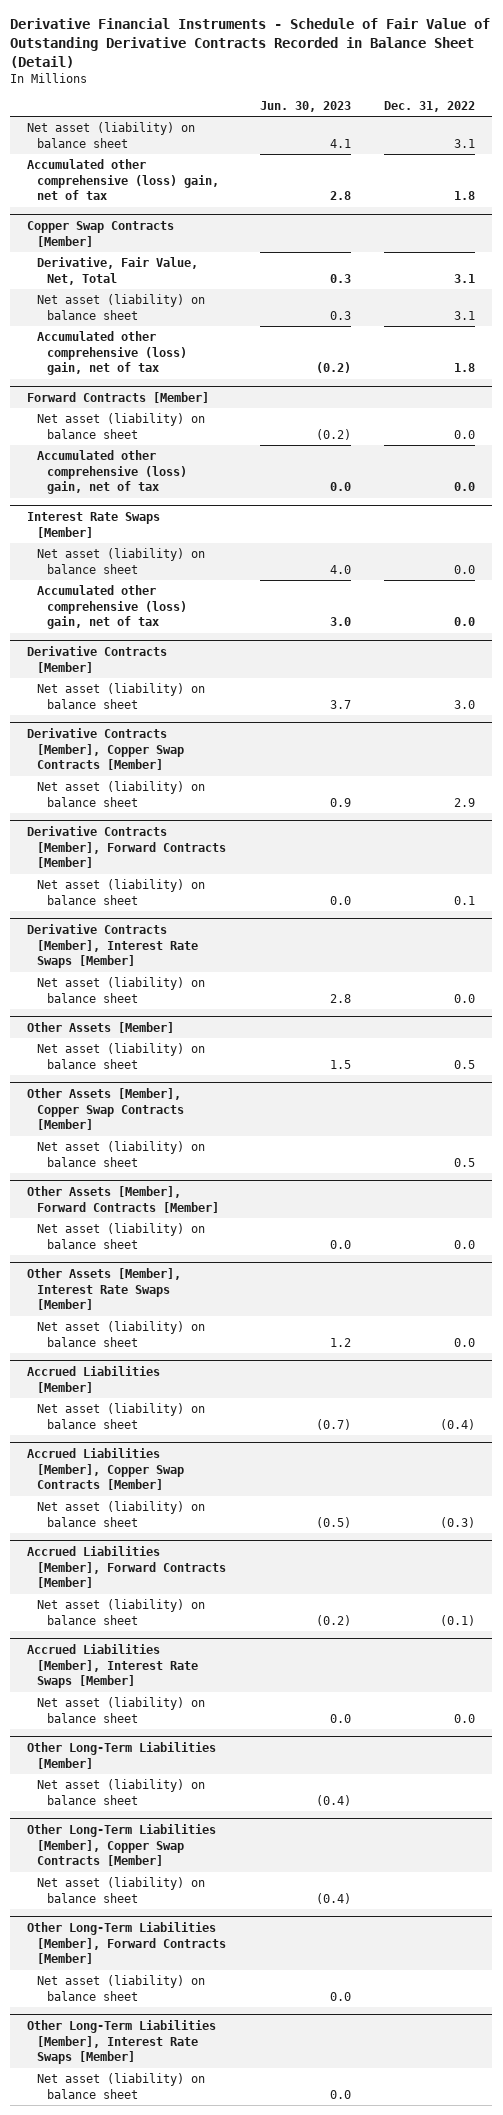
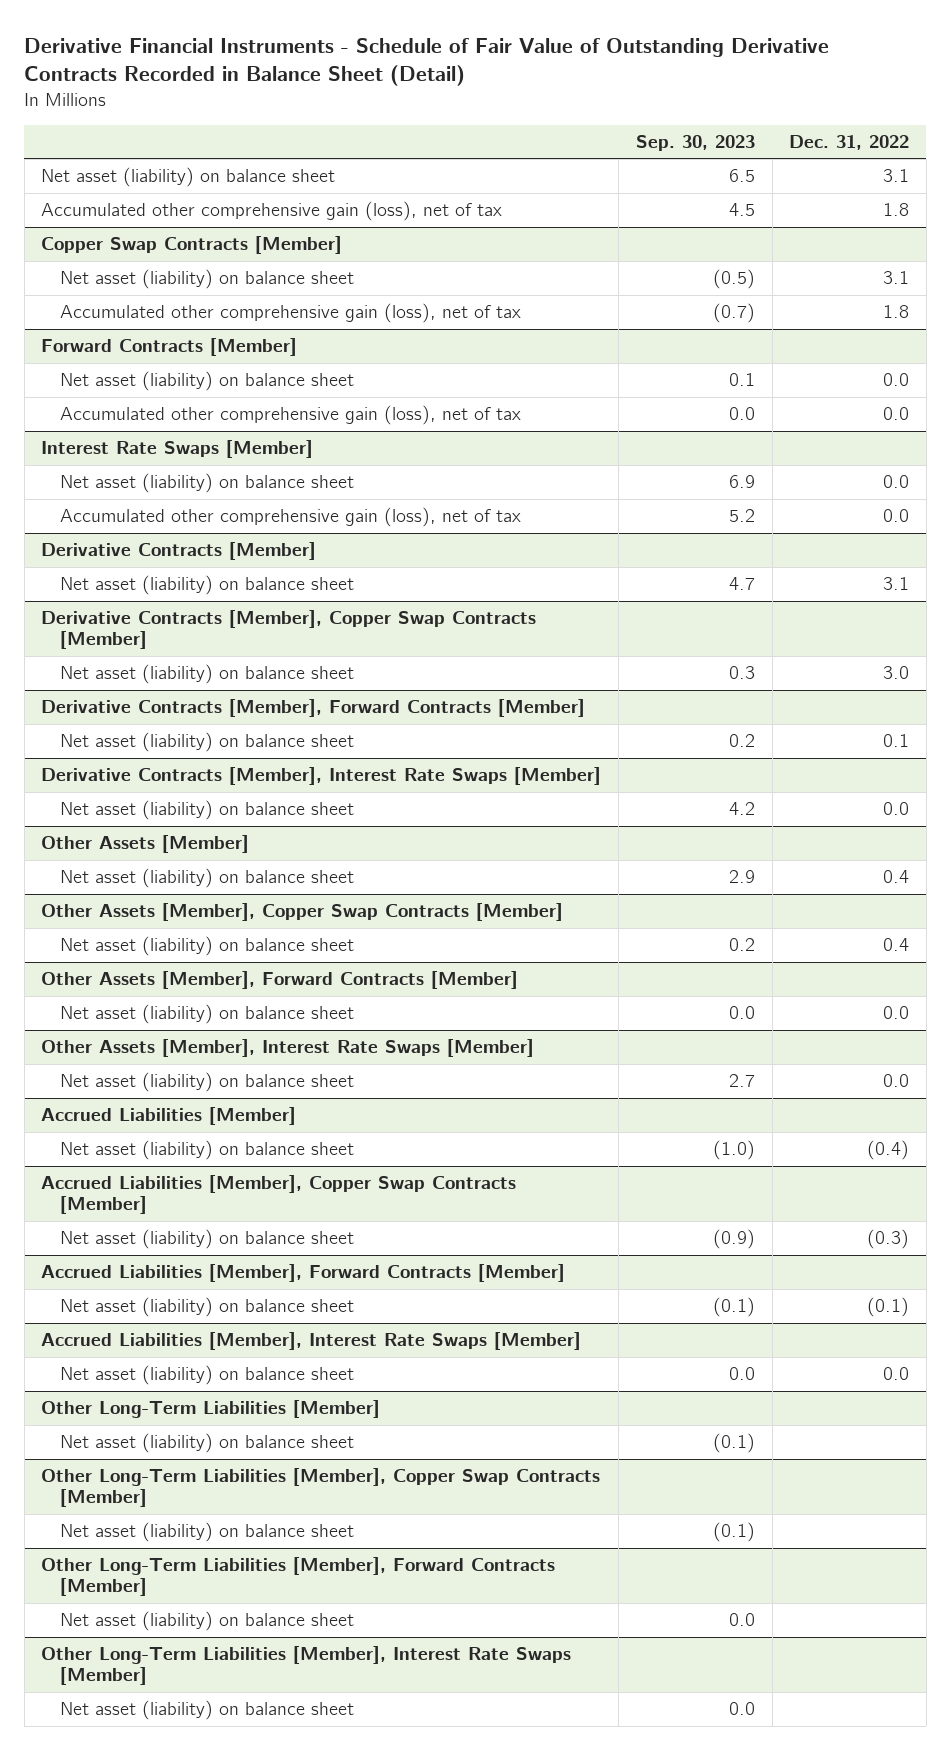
[259,101,351,113] Jun. 30, 2023 -> none
none -> [635,134,755,151] Sep. 30, 2023
[27,159,220,201] Accumulated other comprehensive (loss) gain, net of tax -> [41,201,503,222] Accumulated other comprehensive gain (loss), net of tax
[37,257,199,285] Derivative, Fair Value, Net, Total -> none
[37,331,188,376] Accumulated other comprehensive (loss) gain, net of tax -> [60,303,522,324] Accumulated other comprehensive gain (loss), net of tax
[37,450,188,495] Accumulated other comprehensive (loss) gain, net of tax -> [60,405,522,426] Accumulated other comprehensive gain (loss), net of tax
[37,585,188,630] Accumulated other comprehensive (loss) gain, net of tax -> [60,507,522,528] Accumulated other comprehensive gain (loss), net of tax
[454,699,476,709] 3.0 -> [883,577,910,591] 3.1
[454,797,476,807] 2.9 -> [883,666,910,680] 3.0
[454,1059,476,1069] 0.5 -> [883,870,910,884] 0.4
[454,1157,476,1167] 0.5 -> [883,938,910,952] 0.4

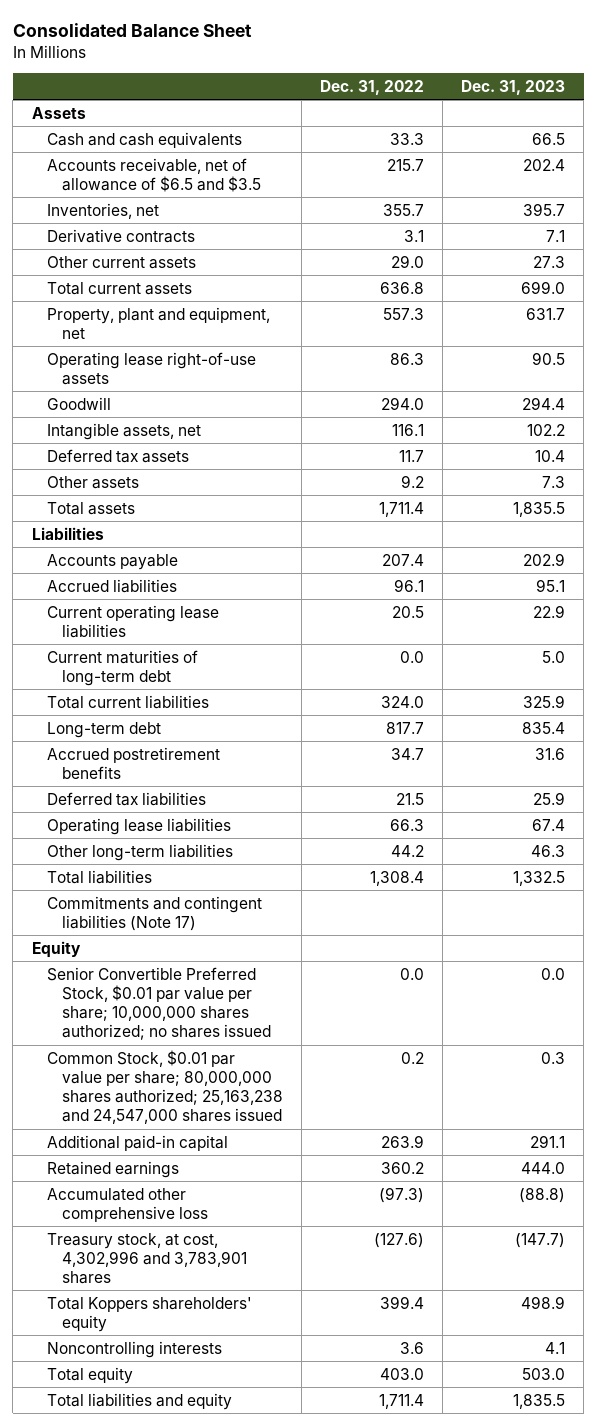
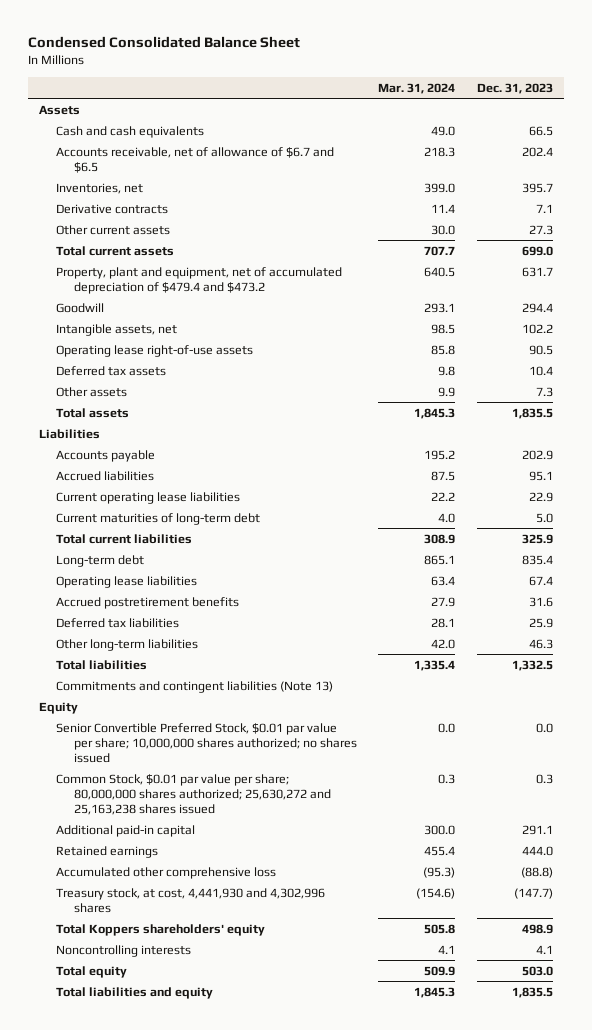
[12,22,252,37] Consolidated Balance Sheet -> [27,36,300,49] Condensed Consolidated Balance Sheet
[319,79,424,95] Dec. 31, 2022 -> none
none -> [378,82,456,94] Mar. 31, 2024
[46,157,261,192] Accounts receivable, net of allowance of $6.5 and $3.5 -> [56,146,335,173] Accounts receivable, net of allowance of $6.7 and $6.5
[46,306,270,339] Property, plant and equipment, net -> [56,266,343,294] Property, plant and equipment, net of accumulated depreciation of $479.4 and $473.2
[46,351,256,385] Operating lease right-of-use assets -> [56,344,254,357] Operating lease right-of-use assets
[46,817,231,835] Operating lease liabilities -> [56,575,198,588] Operating lease liabilities
[46,895,262,931] Commitments and contingent liabilities (Note 17) -> [56,680,334,693] Commitments and contingent liabilities (Note 13)
[46,1049,283,1125] Common Stock, $0.01 par value per share; 80,000,000 shares authorized; 25,163,238 and 24,547,000 shares issued -> [56,773,331,815] Common Stock, $0.01 par value per share; 80,000,000 shares authorized; 25,630,272 and 25,163,238 shares issued
[46,1232,247,1285] Treasury stock, at cost, 4,302,996 and 3,783,901 shares -> [56,887,326,913] Treasury stock, at cost, 4,441,930 and 4,302,996 shares

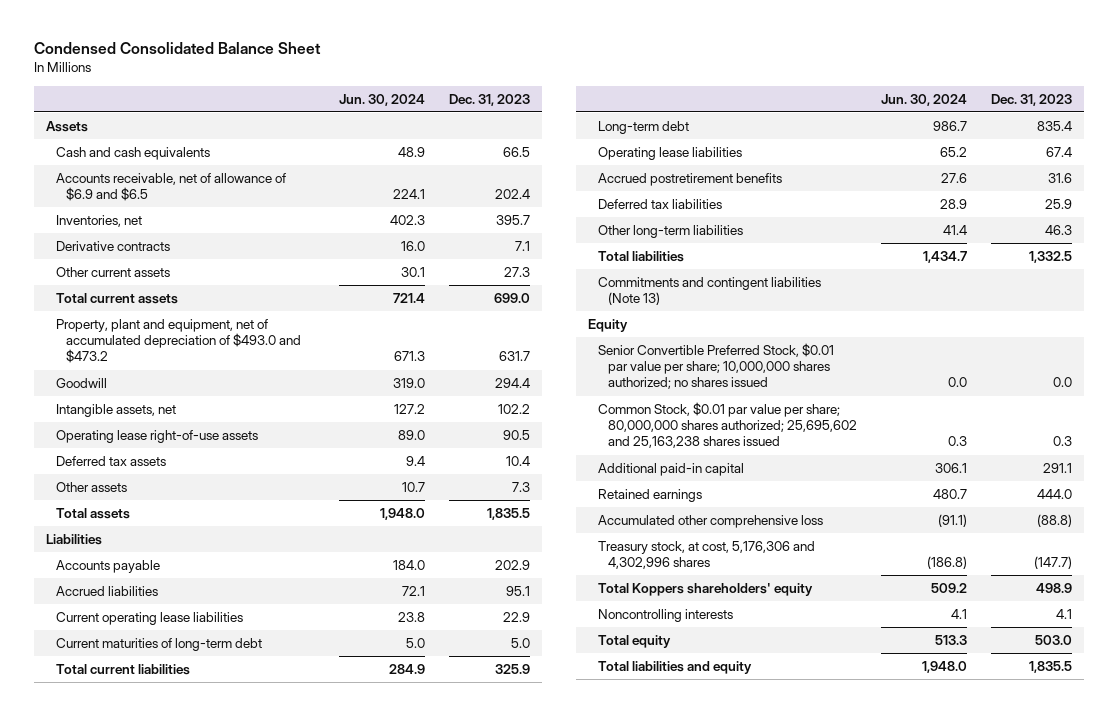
[378,82,456,94] Mar. 31, 2024 -> none
none -> [339,93,426,106] Jun. 30, 2024
[56,146,335,173] Accounts receivable, net of allowance of $6.7 and $6.5 -> [55,172,286,202] Accounts receivable, net of allowance of $6.9 and $6.5
[56,266,343,294] Property, plant and equipment, net of accumulated depreciation of $479.4 and $473.2 -> [55,318,301,364] Property, plant and equipment, net of accumulated depreciation of $493.0 and $473.2
[56,773,331,815] Common Stock, $0.01 par value per share; 80,000,000 shares authorized; 25,630,272 and 25,163,238 shares issued -> [597,401,858,449] Common Stock, $0.01 par value per share; 80,000,000 shares authorized; 25,695,602 and 25,163,238 shares issued
[56,887,326,913] Treasury stock, at cost, 4,441,930 and 4,302,996 shares -> [597,540,815,570] Treasury stock, at cost, 5,176,306 and 4,302,996 shares

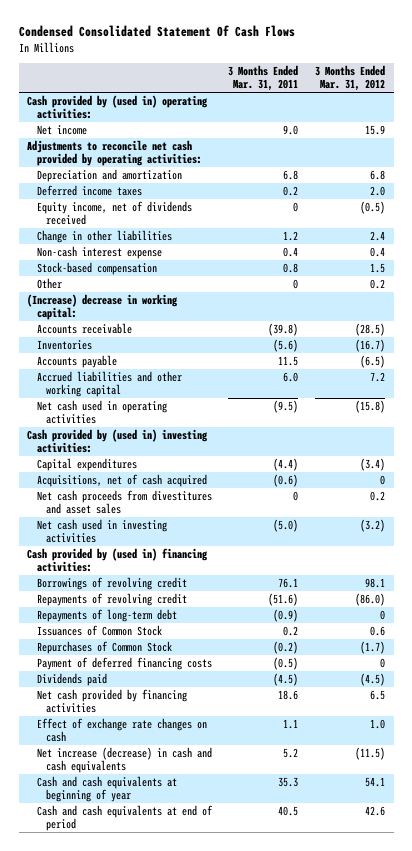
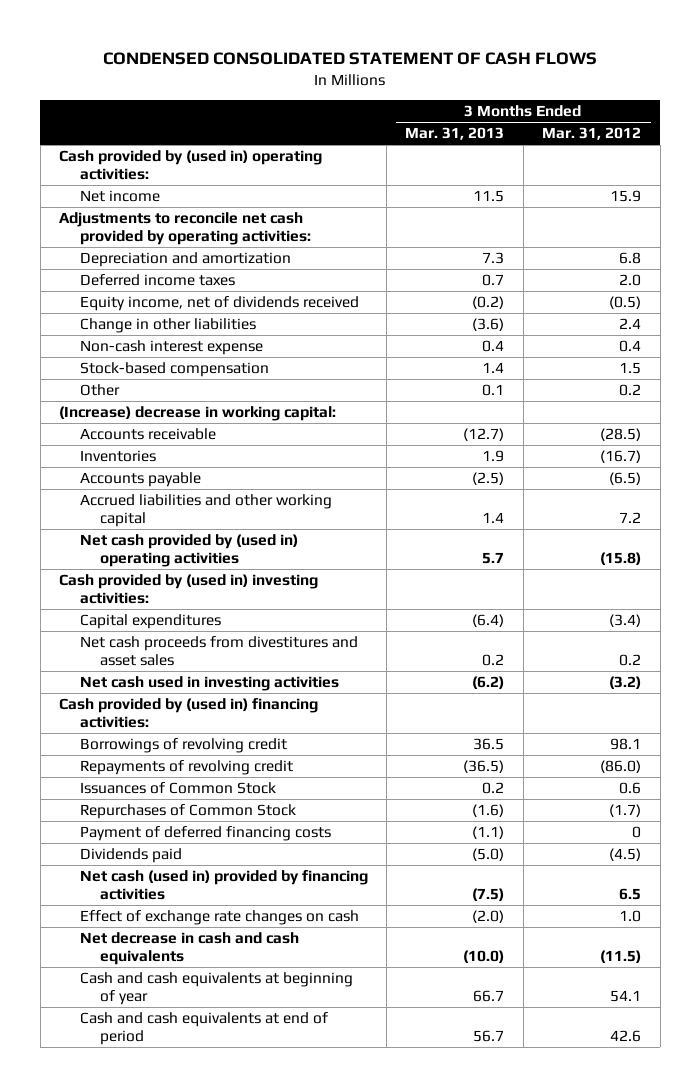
[18,25,295,38] Condensed Consolidated Statement Of Cash Flows -> [103,51,598,65] CONDENSED CONSOLIDATED STATEMENT OF CASH FLOWS
[228,65,299,92] 3 Months Ended Mar. 31, 2011 -> none
none -> [405,127,505,141] Mar. 31, 2013
[36,400,167,425] Net cash used in operating activities -> [79,534,298,567] Net cash provided by (used in) operating activities
[36,474,207,488] Acquisitions, net of cash acquired -> none
[36,609,177,623] Repayments of long-term debt -> none
[36,689,187,714] Net cash provided by financing activities -> [79,870,368,900] Net cash (used in) provided by financing activities
[36,747,212,774] Net increase (decrease) in cash and cash equivalents -> [79,932,299,965] Net decrease in cash and cash equivalents

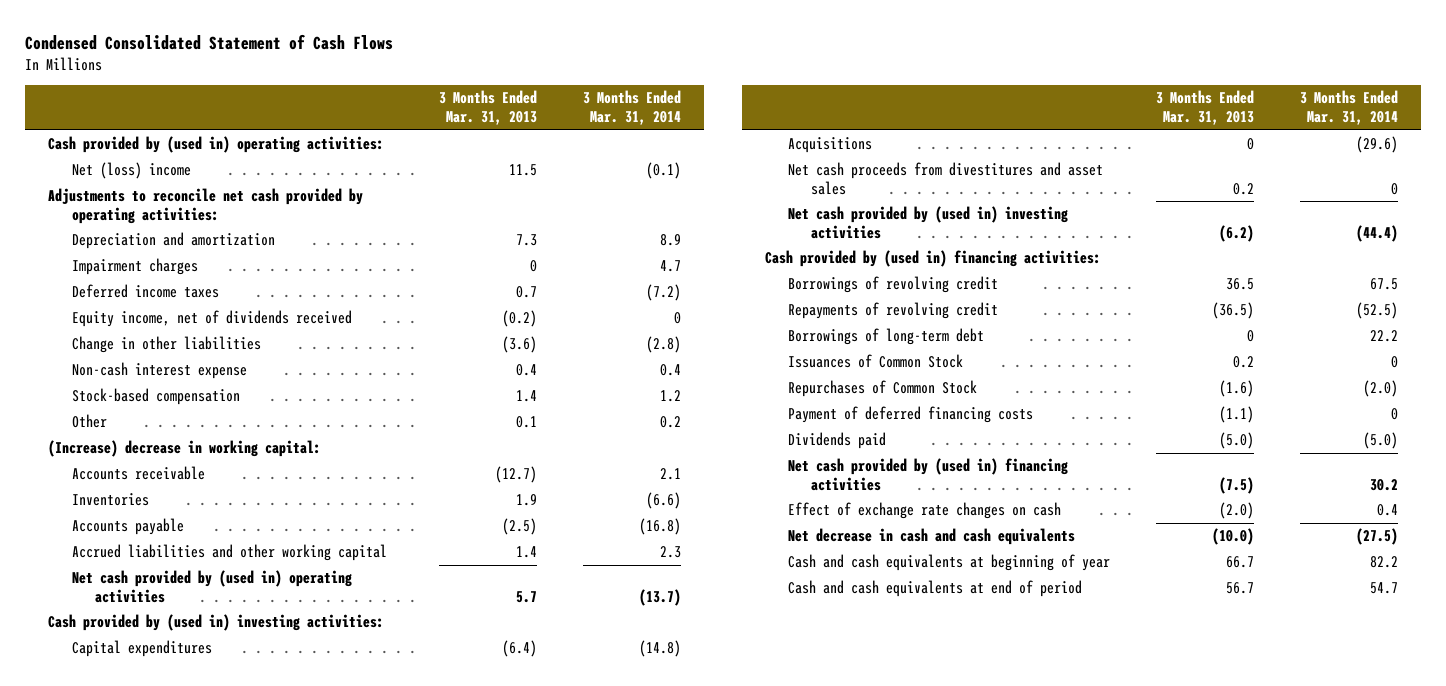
[103,51,598,65] CONDENSED CONSOLIDATED STATEMENT OF CASH FLOWS -> [25,34,394,51] Condensed Consolidated Statement of Cash Flows
[542,127,642,141] Mar. 31, 2012 -> none
none -> [583,90,682,126] 3 Months Ended Mar. 31, 2014
[79,190,160,203] Net income -> [71,162,191,180] Net (loss) income
none -> [71,258,198,276] Impairment charges
none -> [788,137,873,154] Acquisitions
[79,676,339,692] Net cash used in investing activities -> [788,206,1069,239] Net cash provided by (used in) investing activities
none -> [788,328,985,346] Borrowings of long-term debt
[79,870,368,900] Net cash (used in) provided by financing activities -> [788,458,1069,491] Net cash provided by (used in) financing activities

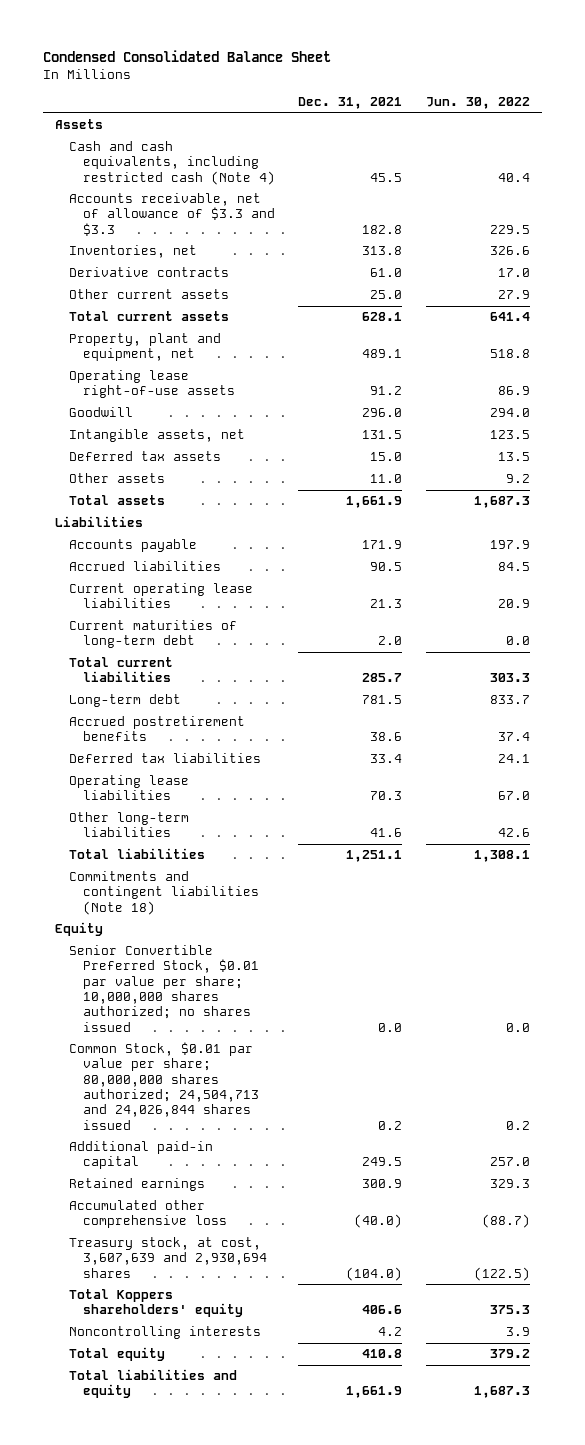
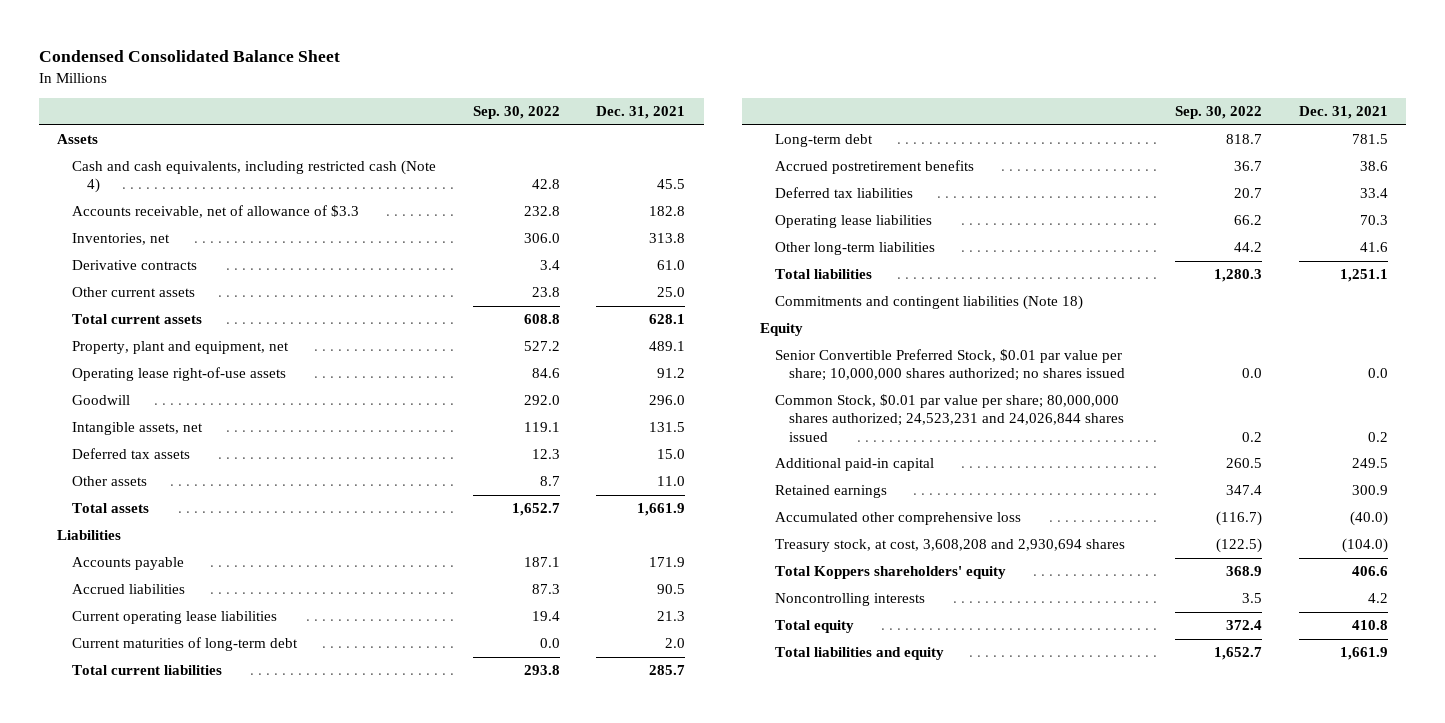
[426,97,531,110] Jun. 30, 2022 -> none
none -> [472,106,560,120] Sep. 30, 2022
[68,193,275,236] Accounts receivable, net of allowance of $3.3 and $3.3 -> [71,205,359,219] Accounts receivable, net of allowance of $3.3
[68,1042,259,1130] Common Stock, $0.01 par value per share; 80,000,000 shares authorized; 24,504,713 and 24,026,844 shares issued -> [774,394,1125,442] Common Stock, $0.01 par value per share; 80,000,000 shares authorized; 24,523,231 and 24,026,844 shares issued
[68,1237,267,1278] Treasury stock, at cost, 3,607,639 and 2,930,694 shares -> [774,539,1125,553] Treasury stock, at cost, 3,608,208 and 2,930,694 shares

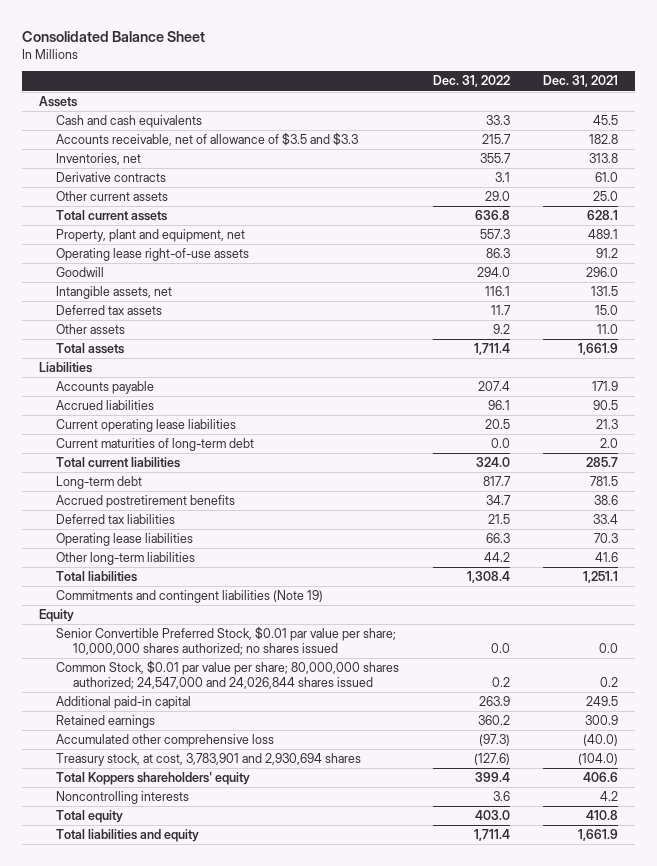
[38,50,340,63] Condensed Consolidated Balance Sheet -> [22,30,206,42] Consolidated Balance Sheet
[472,106,560,120] Sep. 30, 2022 -> none
none -> [432,75,510,88] Dec. 31, 2022
[71,160,436,194] Cash and cash equivalents, including restricted cash (Note 4) -> [55,115,202,129] Cash and cash equivalents
[71,205,359,219] Accounts receivable, net of allowance of $3.3 -> [55,132,358,147] Accounts receivable, net of allowance of $3.5 and $3.3
[774,295,1083,311] Commitments and contingent liabilities (Note 18) -> [55,590,323,604] Commitments and contingent liabilities (Note 19)
[774,394,1125,442] Common Stock, $0.01 par value per share; 80,000,000 shares authorized; 24,523,231 and 24,026,844 shares issued -> [55,660,399,689] Common Stock, $0.01 par value per share; 80,000,000 shares authorized; 24,547,000 and 24,026,844 shares issued
[774,539,1125,553] Treasury stock, at cost, 3,608,208 and 2,930,694 shares -> [55,753,361,767] Treasury stock, at cost, 3,783,901 and 2,930,694 shares

